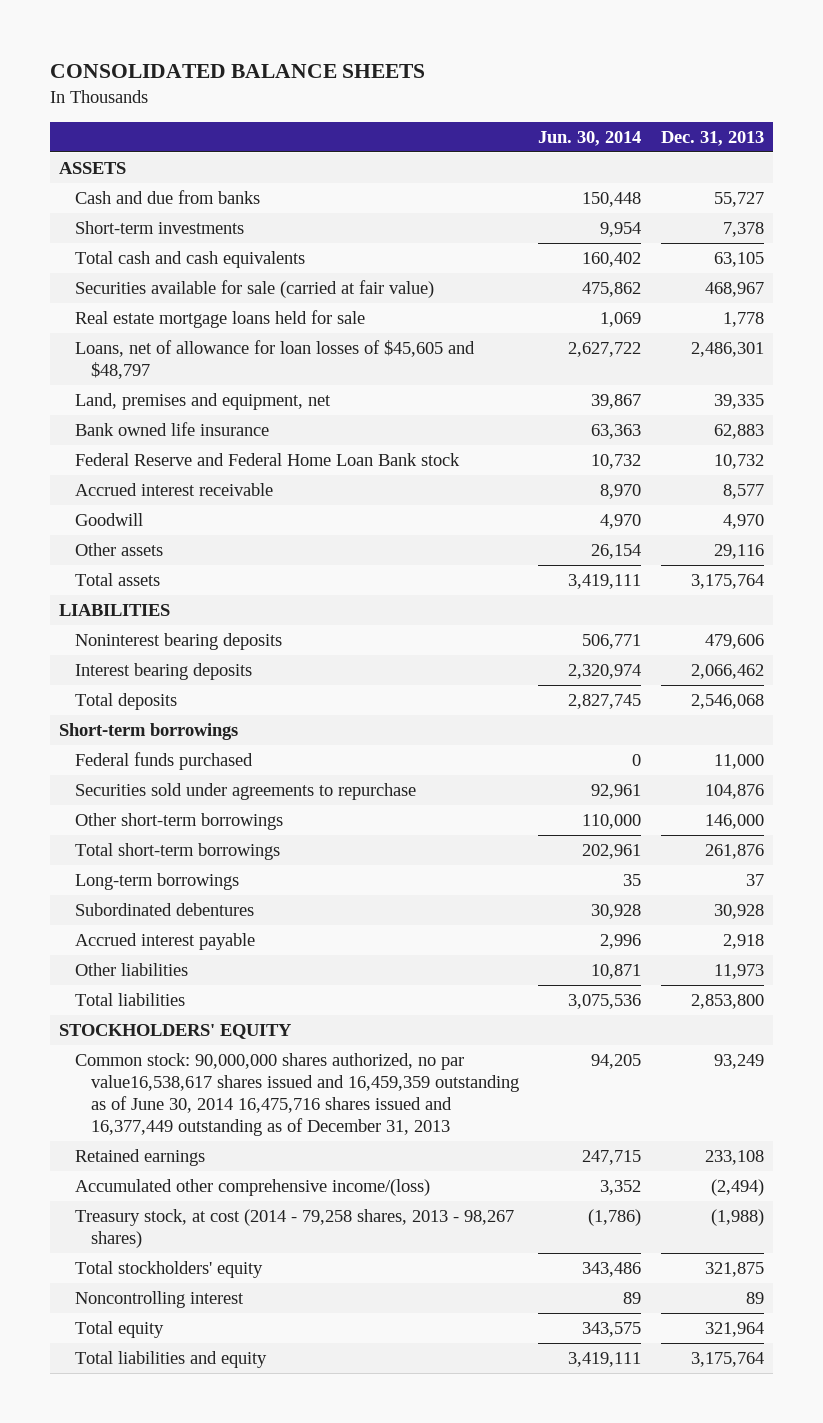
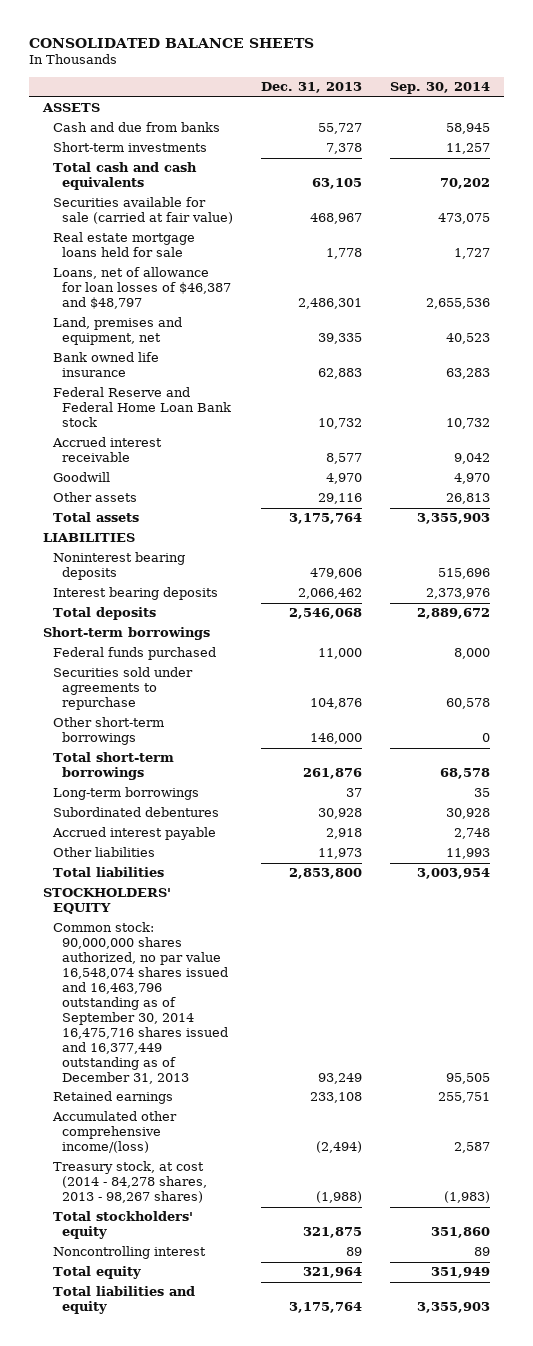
[538,130,642,146] Jun. 30, 2014 -> none
none -> [390,82,491,95] Sep. 30, 2014
[75,339,476,380] Loans, net of allowance for loan losses of $45,605 and $48,797 -> [52,267,232,310] Loans, net of allowance for loan losses of $46,387 and $48,797
[75,1052,520,1137] Common stock: 90,000,000 shares authorized, no par value16,538,617 shares issued and 16,459,359 outstanding as of June 30, 2014 16,475,716 shares issued and 16,377,449 outstanding as of December 31, 2013 -> [52,922,229,1084] Common stock: 90,000,000 shares authorized, no par value 16,548,074 shares issued and 16,463,796 outstanding as of September 30, 2014 16,475,716 shares issued and 16,377,449 outstanding as of December 31, 2013
[75,1208,515,1249] Treasury stock, at cost (2014 - 79,258 shares, 2013 - 98,267 shares) -> [52,1161,208,1204] Treasury stock, at cost (2014 - 84,278 shares, 2013 - 98,267 shares)

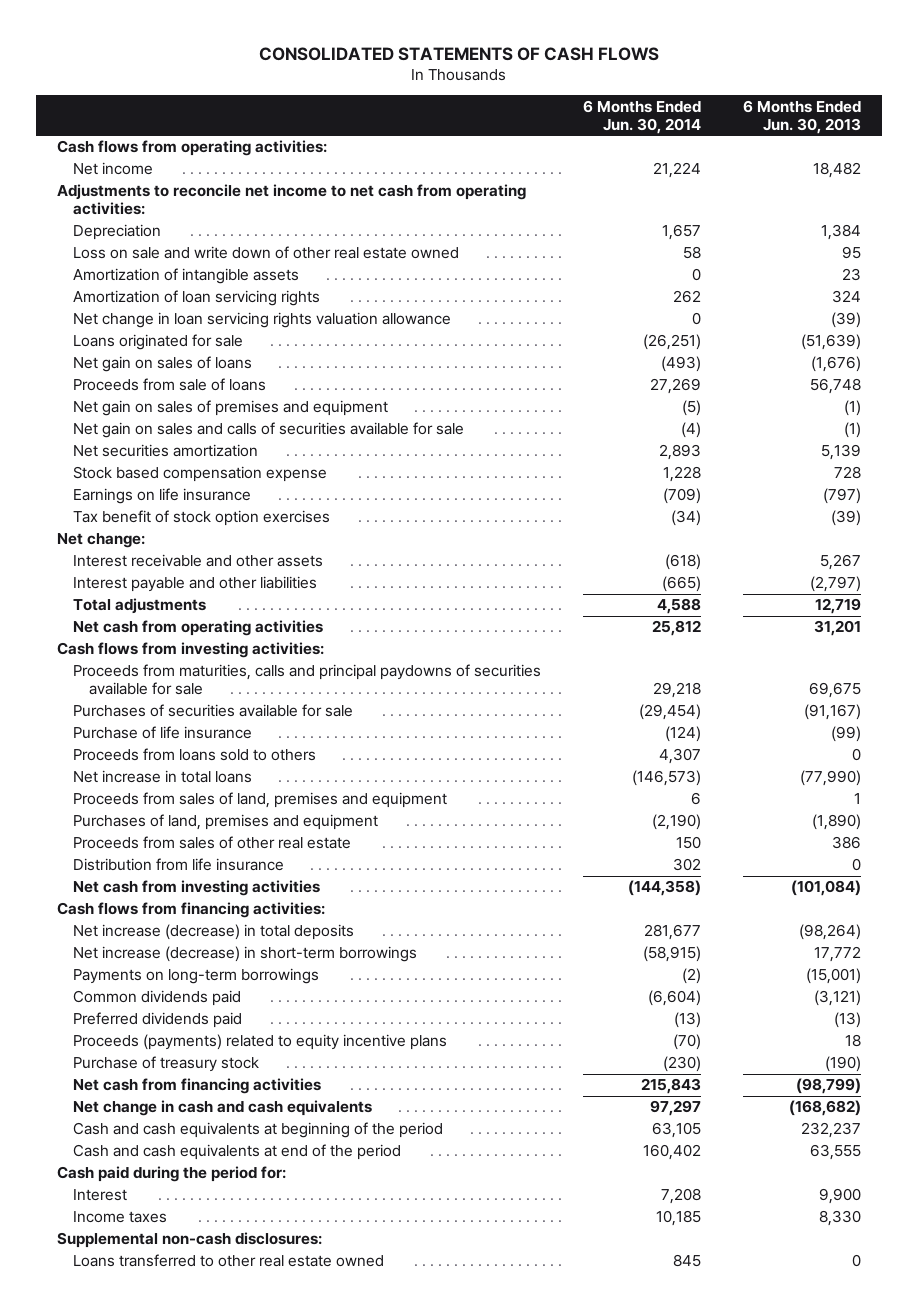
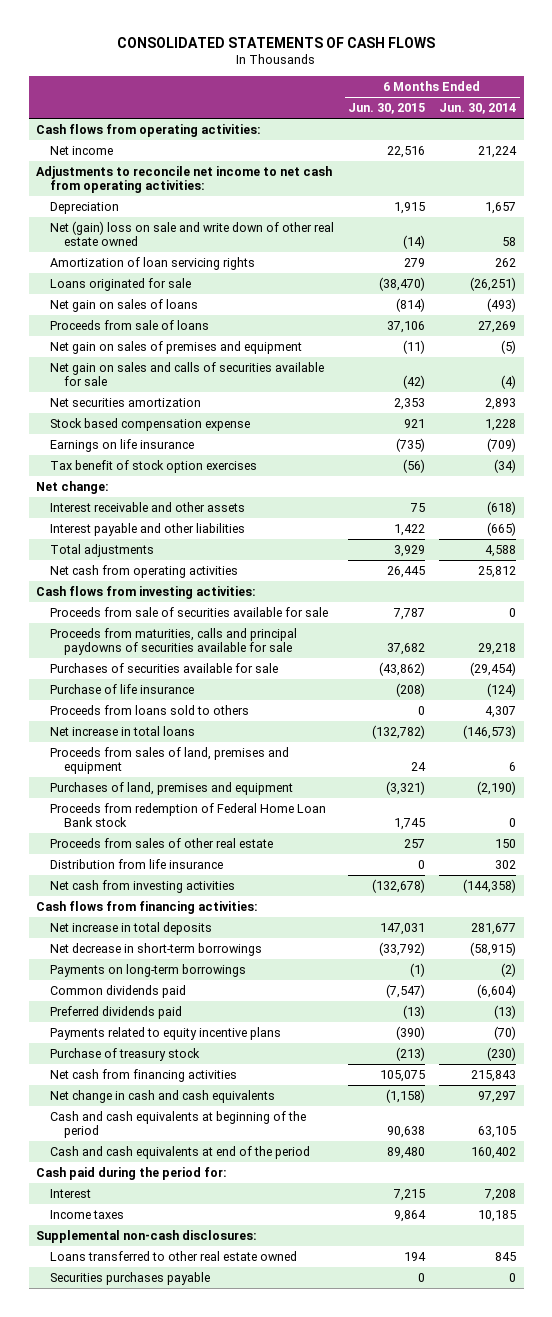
[742,99,861,134] 6 Months Ended Jun. 30, 2013 -> none
none -> [348,103,426,115] Jun. 30, 2015
[72,268,299,285] Amortization of intangible assets -> none
[72,246,459,260] Loss on sale and write down of other real estate owned -> [49,220,334,247] Net (gain) loss on sale and write down of other real estate owned
[72,312,451,329] Net change in loan servicing rights valuation allowance -> none
none -> [49,606,328,617] Proceeds from sale of securities available for sale
none -> [49,802,326,828] Proceeds from redemption of Federal Home Loan Bank stock
[72,924,354,941] Net increase (decrease) in total deposits -> [49,921,212,935] Net increase in total deposits
[72,946,417,963] Net increase (decrease) in short-term borrowings -> [49,942,262,956] Net decrease in short-term borrowings
[72,1034,447,1051] Proceeds (payments) related to equity incentive plans -> [49,1026,281,1040] Payments related to equity incentive plans
none -> [49,1271,210,1285] Securities purchases payable

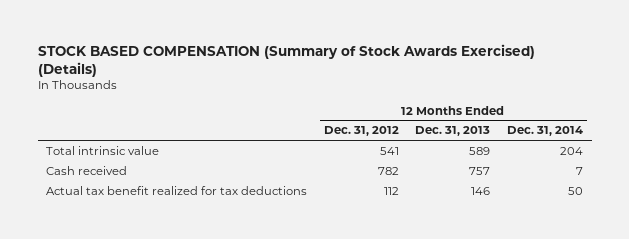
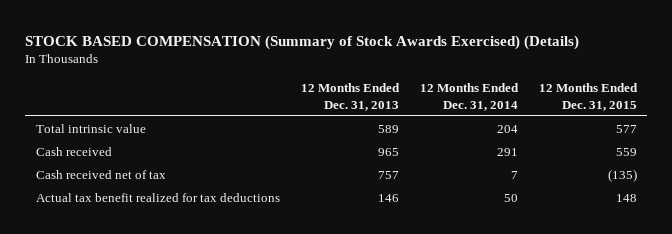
[323,126,399,137] Dec. 31, 2012 -> none
none -> [538,83,638,111] 12 Months Ended Dec. 31, 2015
[469,166,491,175] 757 -> [377,147,399,156] 965
[576,166,584,175] 7 -> [496,147,518,156] 291
none -> [35,169,166,179] Cash received net of tax

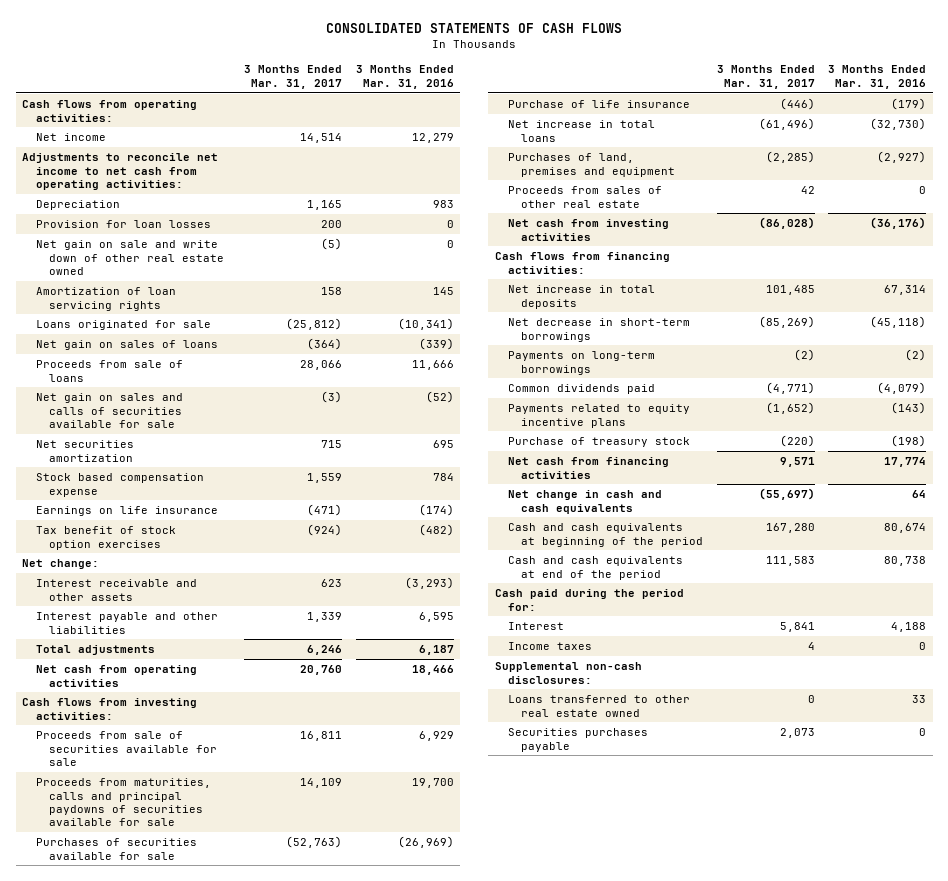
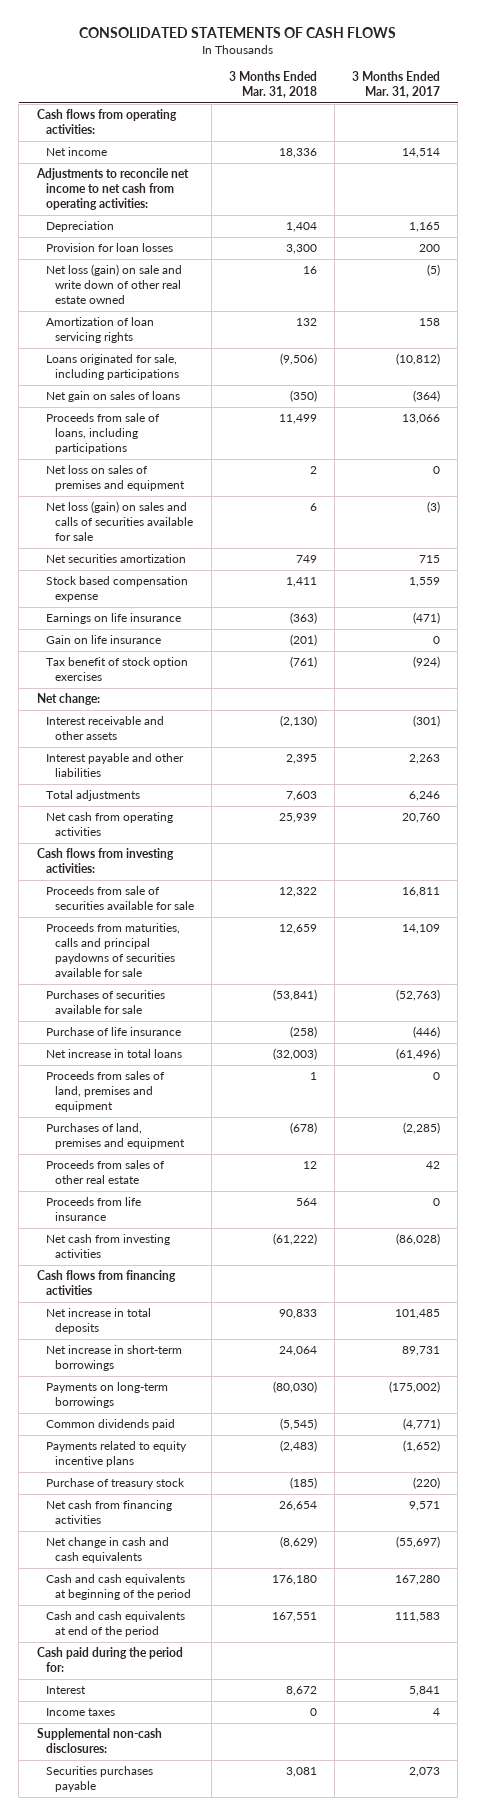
[355,65,454,89] 3 Months Ended Mar. 31, 2016 -> none
none -> [228,71,317,99] 3 Months Ended Mar. 31, 2018
[35,240,225,275] Net gain on sale and write down of other real estate owned -> [45,264,182,305] Net loss (gain) on sale and write down of other real estate owned
[35,320,211,331] Loans originated for sale -> [45,354,179,381] Loans originated for sale, including participations
[286,318,343,331] (25,812) -> [396,353,441,366] (10,812)
[35,360,183,382] Proceeds from sale of loans -> [45,413,160,455] Proceeds from sale of loans, including participations
[300,360,343,371] 28,066 -> [402,414,441,425] 13,066
none -> [45,465,185,492] Net loss on sales of premises and equipment
[35,393,183,428] Net gain on sales and calls of securities available for sale -> [45,501,193,542] Net loss (gain) on sales and calls of securities available for sale
none -> [45,635,161,645] Gain on life insurance
[321,579,343,588] 623 -> [413,715,441,728] (301)
[307,612,343,623] 1,339 -> [409,754,441,765] 2,263
none -> [45,1071,165,1113] Proceeds from sales of land, premises and equipment
none -> [45,1197,141,1222] Proceeds from life insurance
[494,252,670,274] Cash flows from financing activities: -> [36,1270,176,1296] Cash flows from financing activities
[508,318,691,342] Net decrease in short-term borrowings -> [45,1345,182,1372] Net increase in short-term borrowings
[758,316,815,329] (85,269) -> [402,1346,441,1357] 89,731
[793,349,815,362] (2) -> [389,1381,441,1394] (175,002)
[508,695,691,717] Loans transferred to other real estate owned -> none

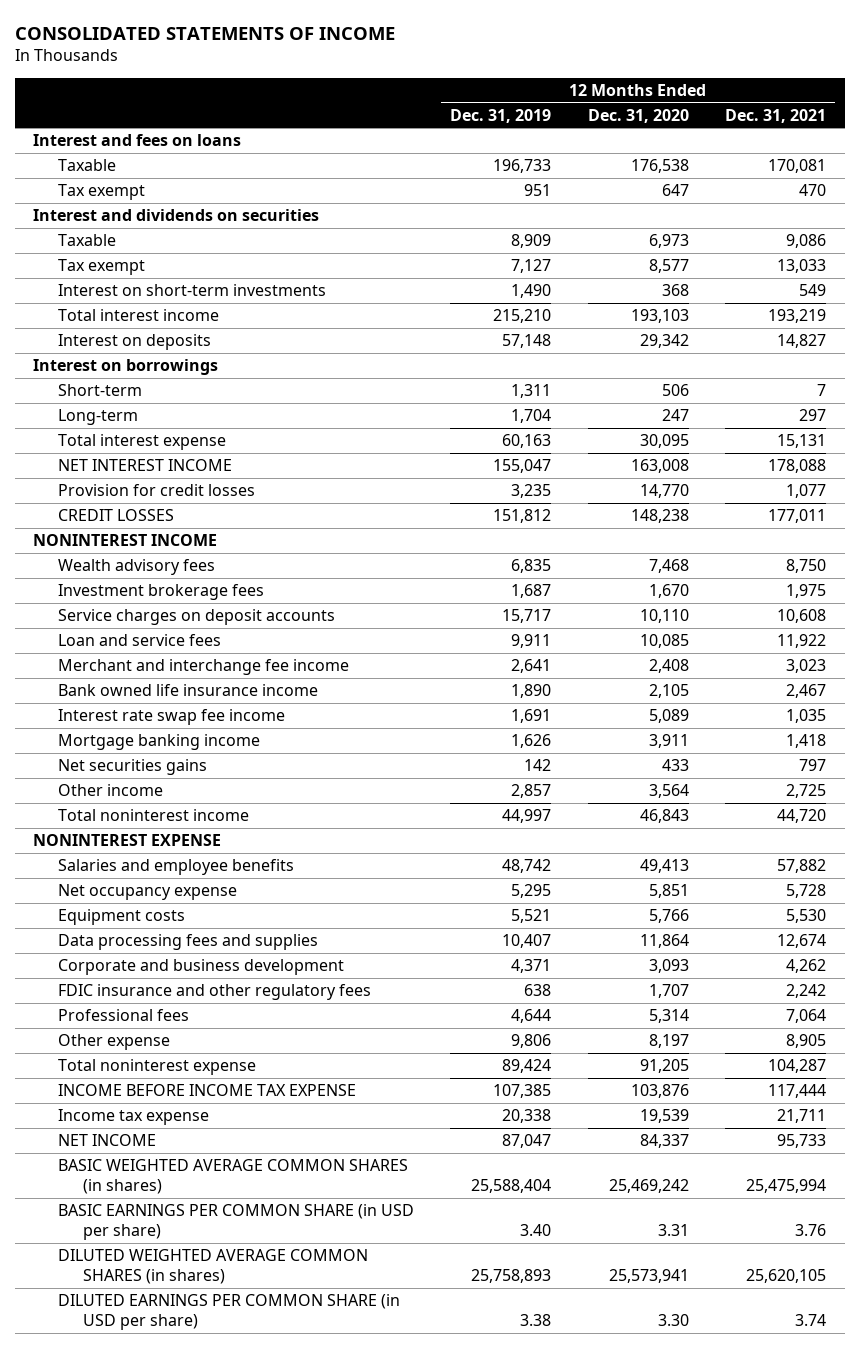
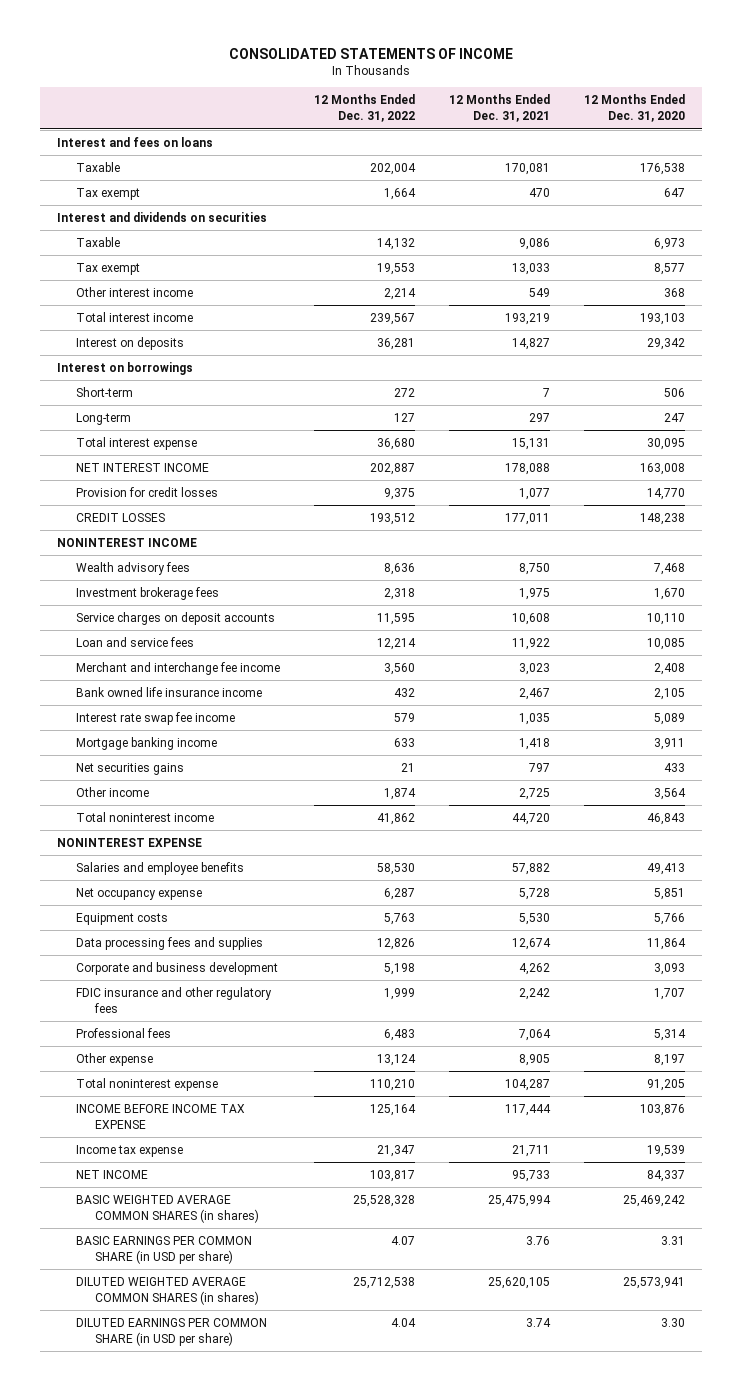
[450,108,552,123] Dec. 31, 2019 -> none
none -> [313,94,415,123] 12 Months Ended Dec. 31, 2022
[58,284,327,297] Interest on short-term investments -> [75,286,193,297] Other interest income

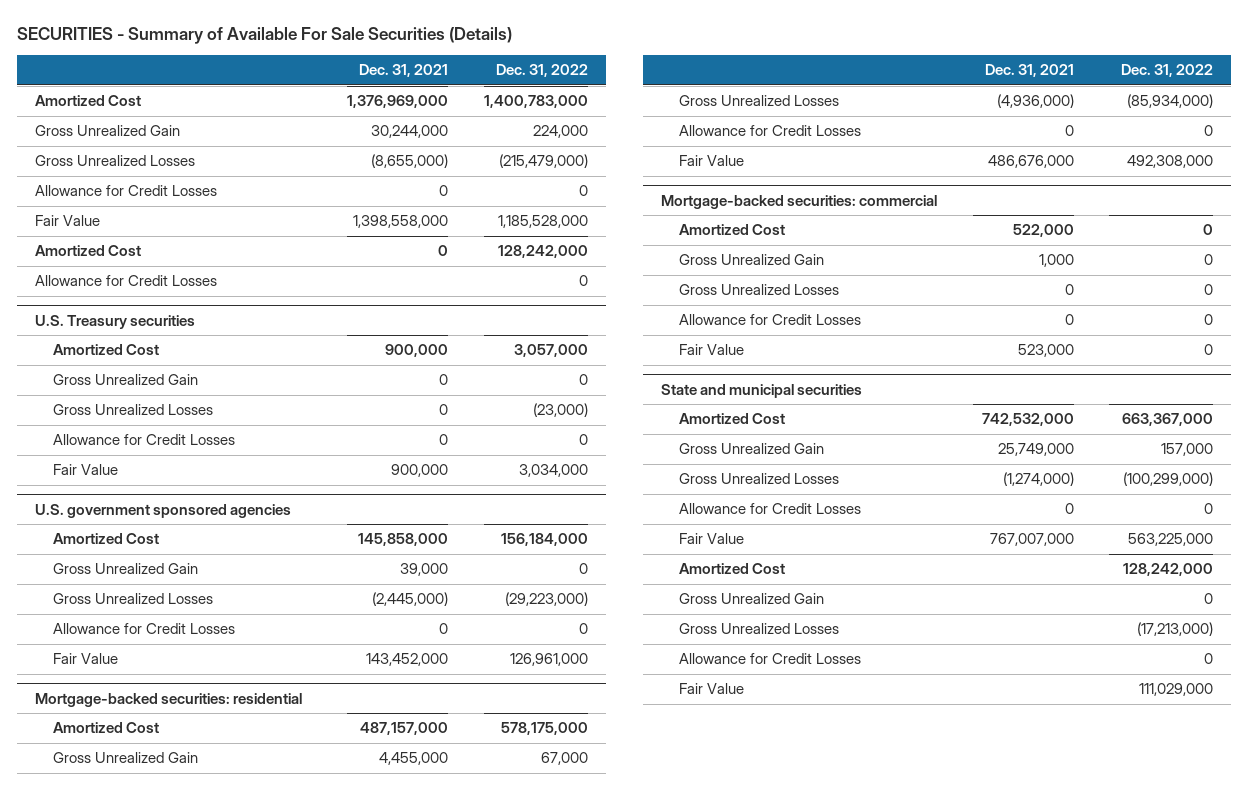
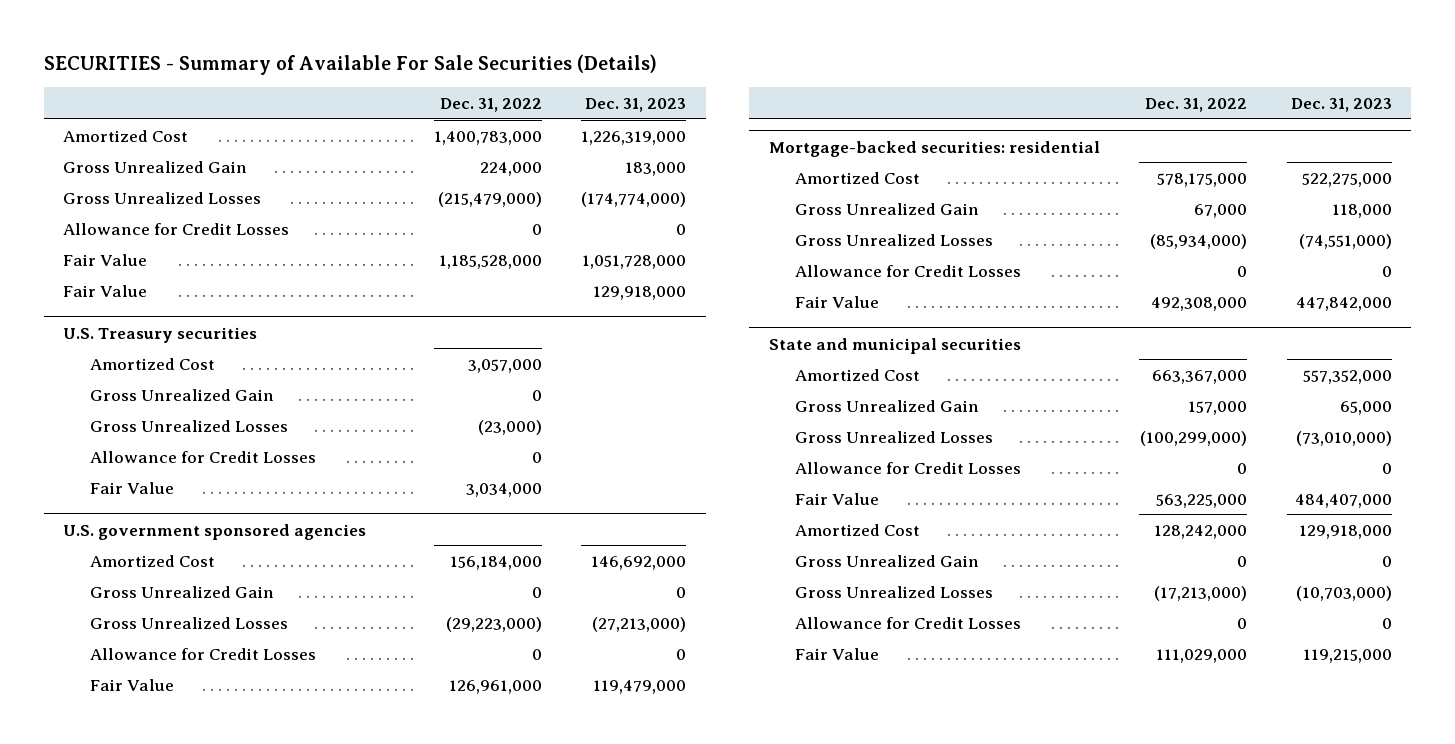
[358,64,448,78] Dec. 31, 2021 -> none
none -> [585,98,687,113] Dec. 31, 2023
[34,245,141,257] Amortized Cost -> none
[34,275,217,287] Allowance for Credit Losses -> none
none -> [63,284,148,297] Fair Value
[660,194,937,209] Mortgage-backed securities: commercial -> none
[678,224,785,236] Amortized Cost -> none
[678,254,824,266] Gross Unrealized Gain -> none
[678,284,839,296] Gross Unrealized Losses -> none
[678,314,861,326] Allowance for Credit Losses -> none
[678,344,744,356] Fair Value -> none

